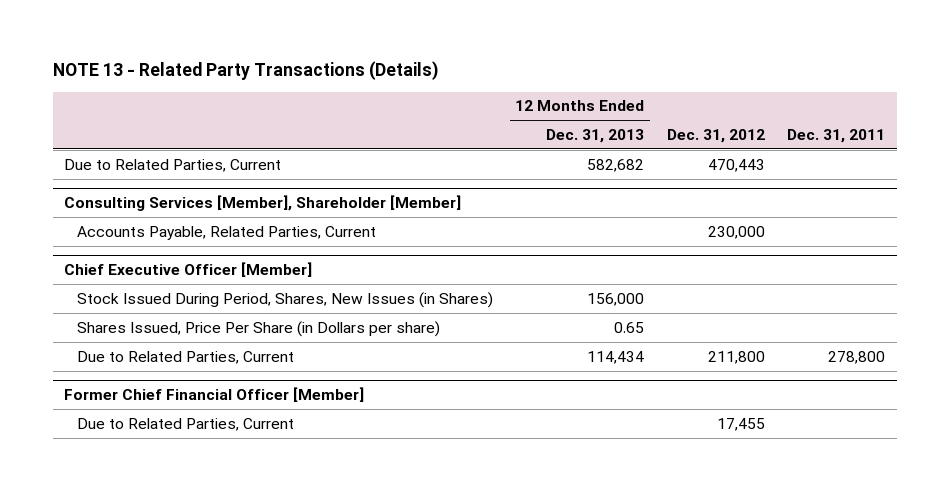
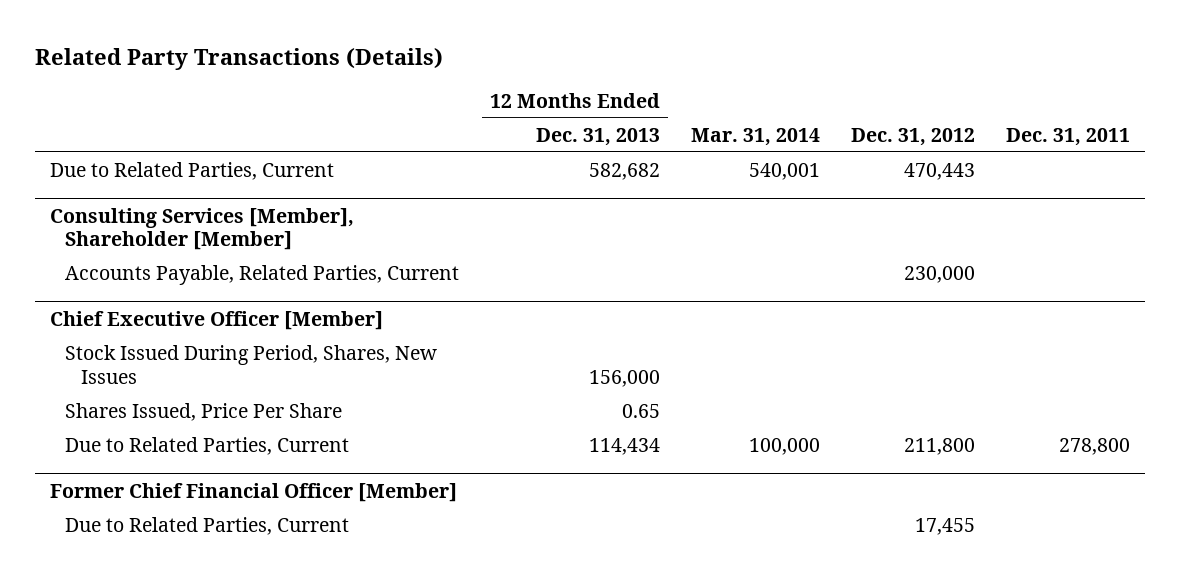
[52,61,439,81] NOTE 13 - Related Party Transactions (Details) -> [34,47,443,70] Related Party Transactions (Details)
none -> [690,127,820,146] Mar. 31, 2014
[76,291,493,308] Stock Issued During Period, Shares, New Issues (in Shares) -> [65,344,438,384] Stock Issued During Period, Shares, New Issues
[76,320,440,337] Shares Issued, Price Per Share (in Dollars per share) -> [65,402,343,421] Shares Issued, Price Per Share

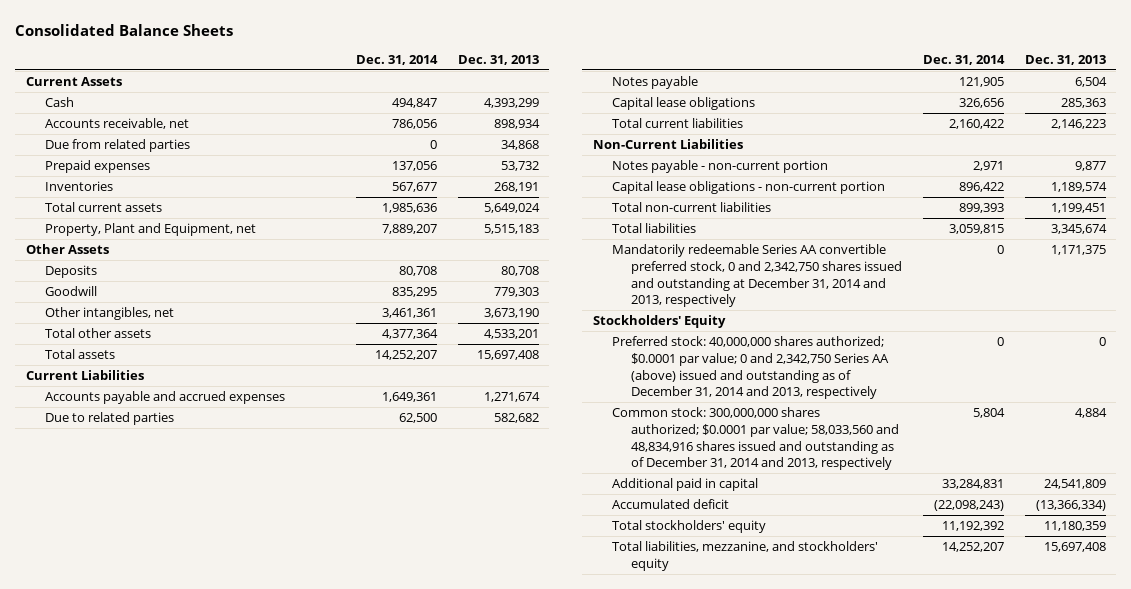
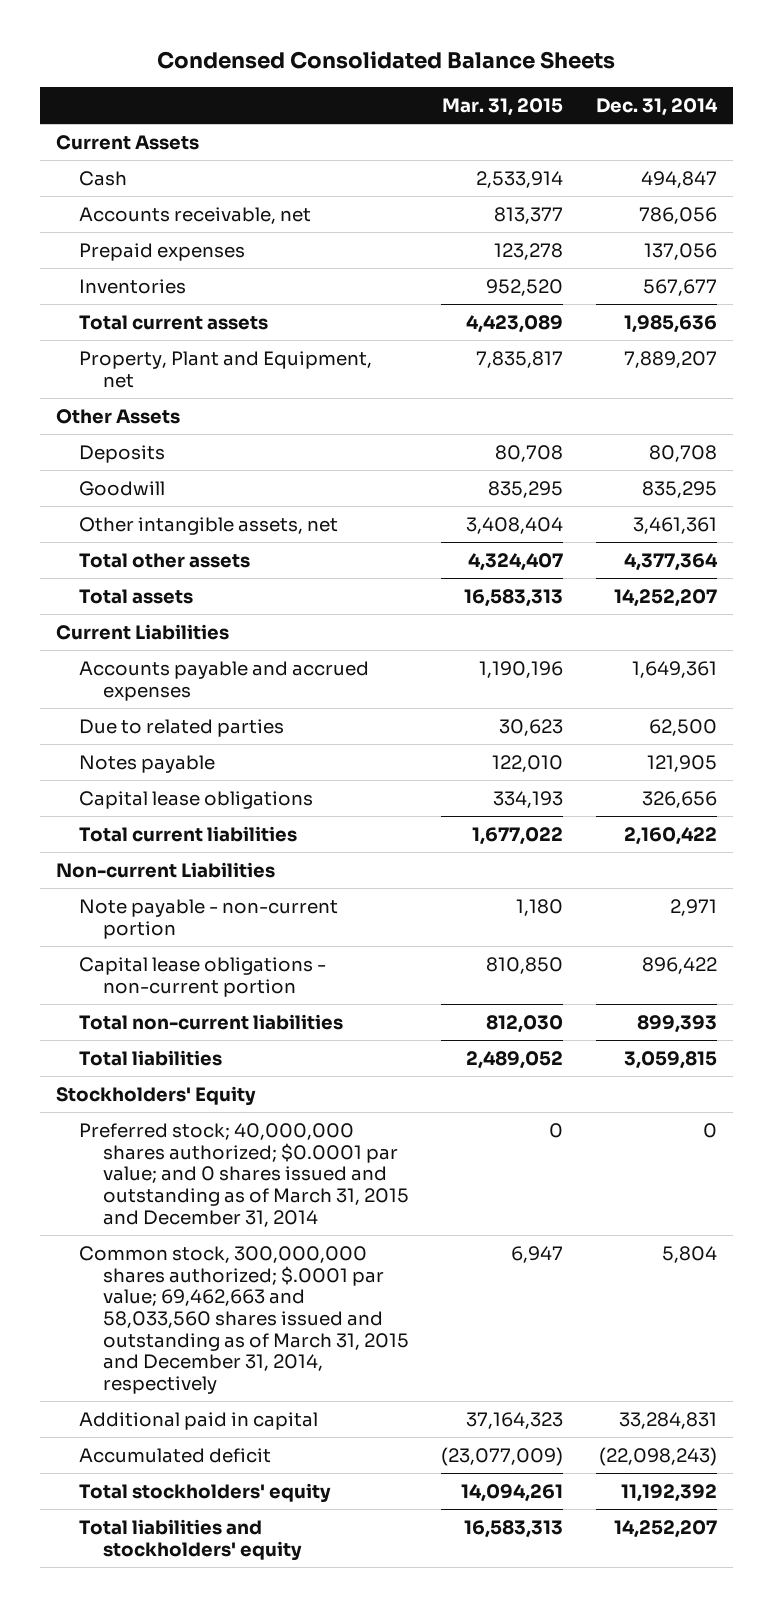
[15,23,234,36] Consolidated Balance Sheets -> [157,51,616,70] Condensed Consolidated Balance Sheets
[457,54,539,65] Dec. 31, 2013 -> none
none -> [442,97,564,116] Mar. 31, 2015
[44,139,190,153] Due from related parties -> none
[44,307,174,321] Other intangibles, net -> [79,516,339,535] Other intangible assets, net
[592,139,743,150] Non-Current Liabilities -> [55,861,275,878] Non-current Liabilities
[611,160,828,174] Notes payable - non-current portion -> [79,898,339,939] Note payable - non-current portion
[611,244,902,308] Mandatorily redeemable Series AA convertible preferred stock, 0 and 2,342,750 shares issued and outstanding at December 31, 2014 and 2013, respectively -> none
[611,336,889,400] Preferred stock: 40,000,000 shares authorized; $0.0001 par value; 0 and 2,342,750 Series AA (above) issued and outstanding as of December 31, 2014 and 2013, respectively -> [79,1122,409,1227] Preferred stock; 40,000,000 shares authorized; $0.0001 par value; and 0 shares issued and outstanding as of March 31, 2015 and December 31, 2014
[611,407,899,471] Common stock: 300,000,000 shares authorized; $0.0001 par value; 58,033,560 and 48,834,916 shares issued and outstanding as of December 31, 2014 and 2013, respectively -> [79,1245,409,1395] Common stock, 300,000,000 shares authorized; $.0001 par value; 69,462,663 and 58,033,560 shares issued and outstanding as of March 31, 2015 and December 31, 2014, respectively
[611,541,878,571] Total liabilities, mezzanine, and stockholders' equity -> [79,1518,302,1561] Total liabilities and stockholders' equity

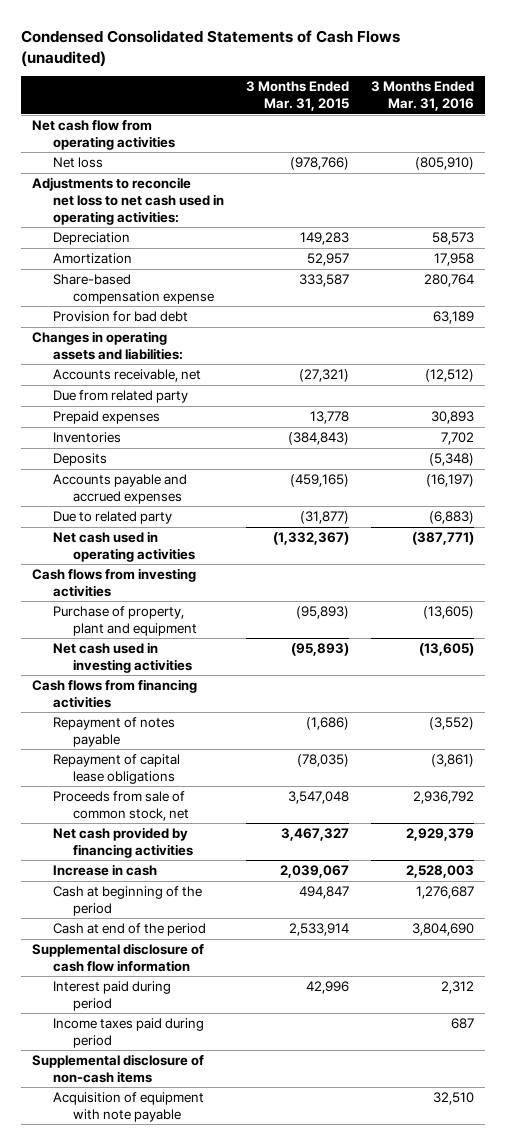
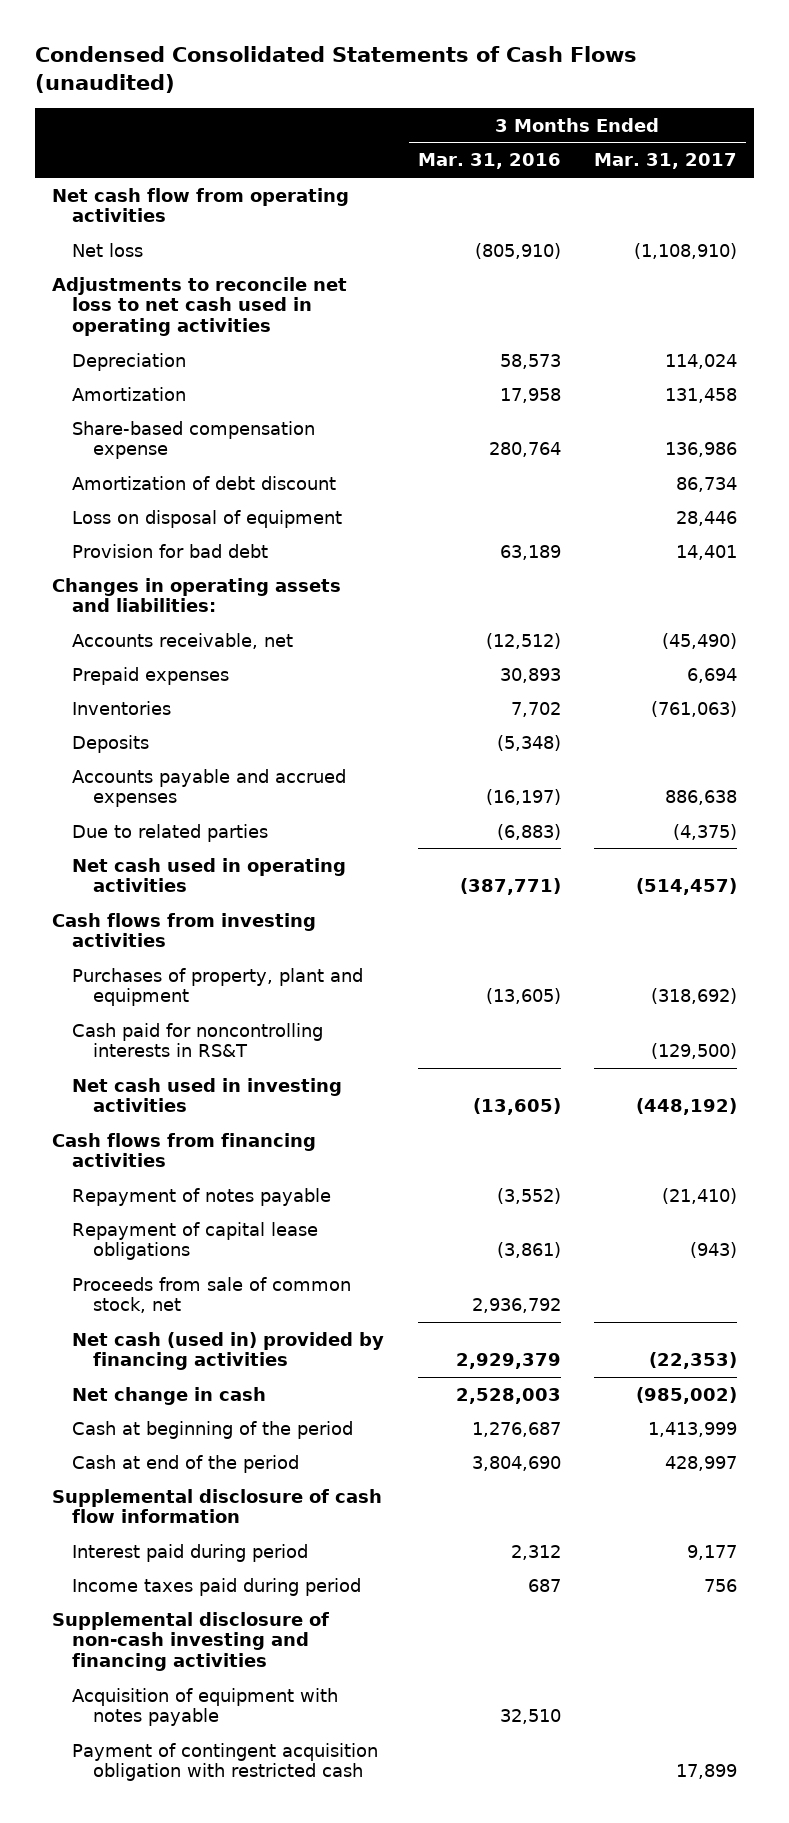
[245,81,349,112] 3 Months Ended Mar. 31, 2015 -> none
none -> [594,153,738,170] Mar. 31, 2017
[31,177,224,225] Adjustments to reconcile net loss to net cash used in operating activities: -> [51,276,347,337] Adjustments to reconcile net loss to net cash used in operating activities
none -> [72,475,337,490] Amortization of debt discount
none -> [72,509,343,528] Loss on disposal of equipment
[52,390,188,404] Due from related party -> none
[52,511,172,525] Due to related party -> [72,823,269,842] Due to related parties
[52,606,198,636] Purchase of property, plant and equipment -> [72,967,364,1007] Purchases of property, plant and equipment
none -> [72,1022,324,1058] Cash paid for noncontrolling interests in RS&T
[52,827,194,858] Net cash provided by financing activities -> [72,1331,385,1371] Net cash (used in) provided by financing activities
[52,864,157,877] Increase in cash -> [72,1386,267,1405] Net change in cash
[31,1054,204,1083] Supplemental disclosure of non-cash items -> [51,1611,329,1672] Supplemental disclosure of non-cash investing and financing activities
[52,1092,204,1122] Acquisition of equipment with note payable -> [72,1687,339,1727] Acquisition of equipment with notes payable
none -> [72,1742,379,1782] Payment of contingent acquisition obligation with restricted cash

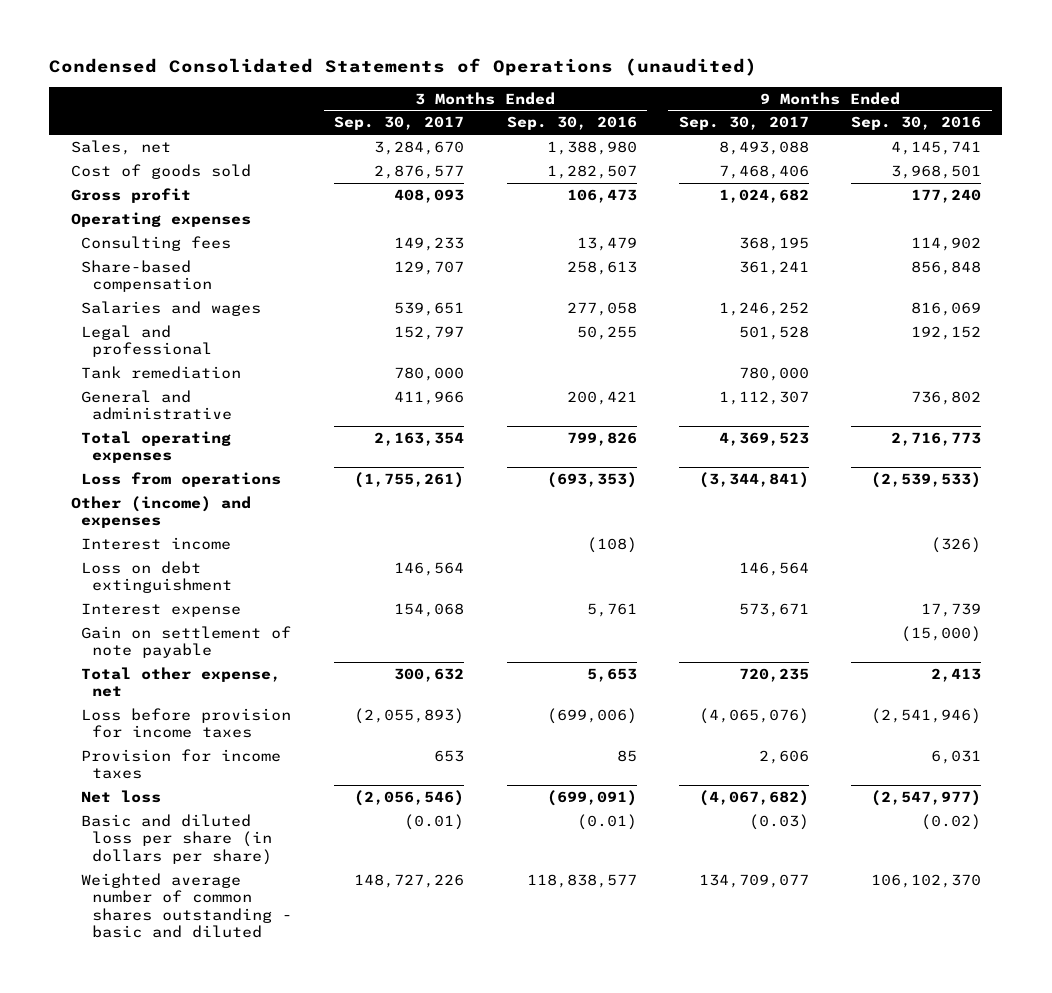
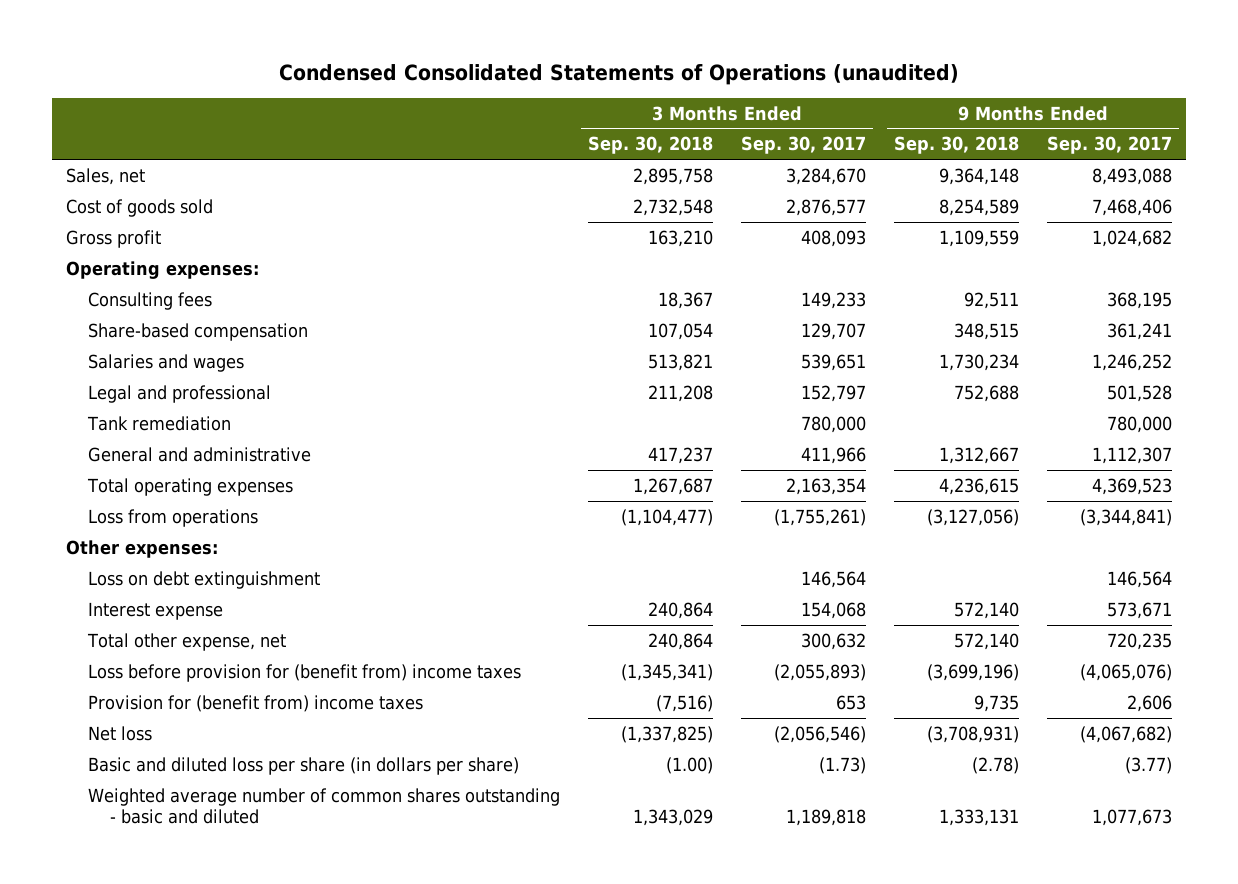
[506,116,637,131] Sep. 30, 2016 -> none
[851,116,982,131] Sep. 30, 2016 -> none
none -> [588,136,714,155] Sep. 30, 2018
none -> [893,136,1019,155] Sep. 30, 2018
[70,212,251,228] Operating expenses -> [66,260,260,279] Operating expenses:
[81,537,232,551] Interest income -> none
[70,496,251,529] Other (income) and expenses -> [66,539,219,558] Other expenses:
[81,626,292,659] Gain on settlement of note payable -> none
[81,708,292,739] Loss before provision for income taxes -> [88,663,522,682] Loss before provision for (benefit from) income taxes
[81,749,282,780] Provision for income taxes -> [88,694,424,712] Provision for (benefit from) income taxes
[404,814,465,831] (0.01) -> [818,756,866,774] (1.73)
[748,814,809,831] (0.03) -> [1124,756,1172,774] (3.77)
[354,874,465,889] 148,727,226 -> [785,809,866,827] 1,189,818
[698,874,809,889] 134,709,077 -> [1091,809,1172,827] 1,077,673

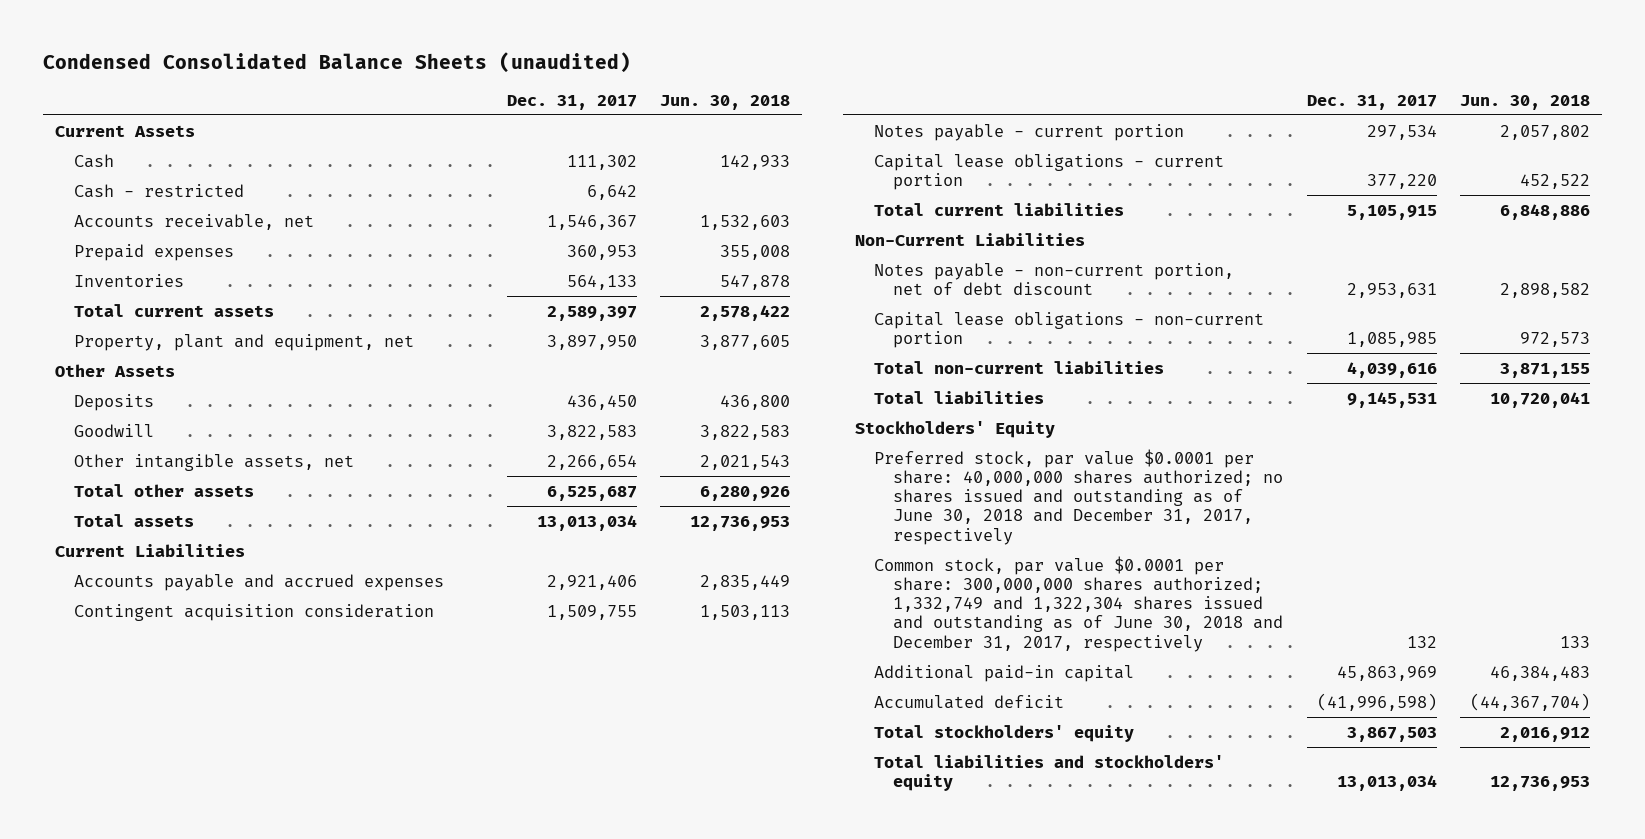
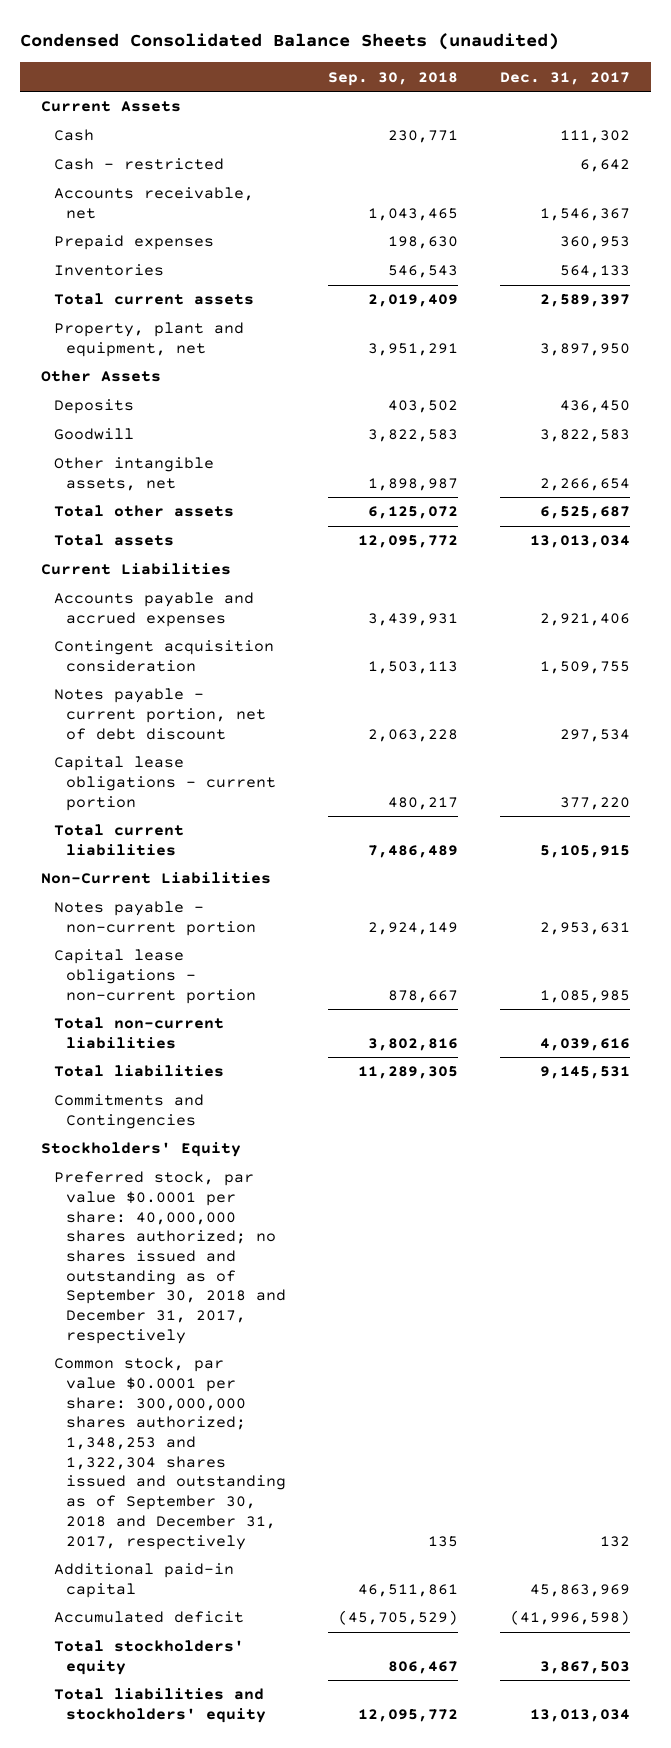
[660,94,791,110] Jun. 30, 2018 -> none
none -> [327,71,458,86] Sep. 30, 2018
[874,123,1185,141] Notes payable - current portion -> [53,688,266,740] Notes payable - current portion, net of debt discount
[874,262,1235,295] Notes payable - non-current portion, net of debt discount -> [53,901,256,936] Notes payable - non-current portion
none -> [53,1094,204,1129] Commitments and Contingencies
[874,448,1284,545] Preferred stock, par value $0.0001 per share: 40,000,000 shares authorized; no shares issued and outstanding as of June 30, 2018 and December 31, 2017, respectively -> [53,1171,286,1344] Preferred stock, par value $0.0001 per share: 40,000,000 shares authorized; no shares issued and outstanding as of September 30, 2018 and December 31, 2017, respectively
[874,555,1284,652] Common stock, par value $0.0001 per share: 300,000,000 shares authorized; 1,332,749 and 1,322,304 shares issued and outstanding as of June 30, 2018 and December 31, 2017, respectively -> [53,1357,286,1550] Common stock, par value $0.0001 per share: 300,000,000 shares authorized; 1,348,253 and 1,322,304 shares issued and outstanding as of September 30, 2018 and December 31, 2017, respectively

